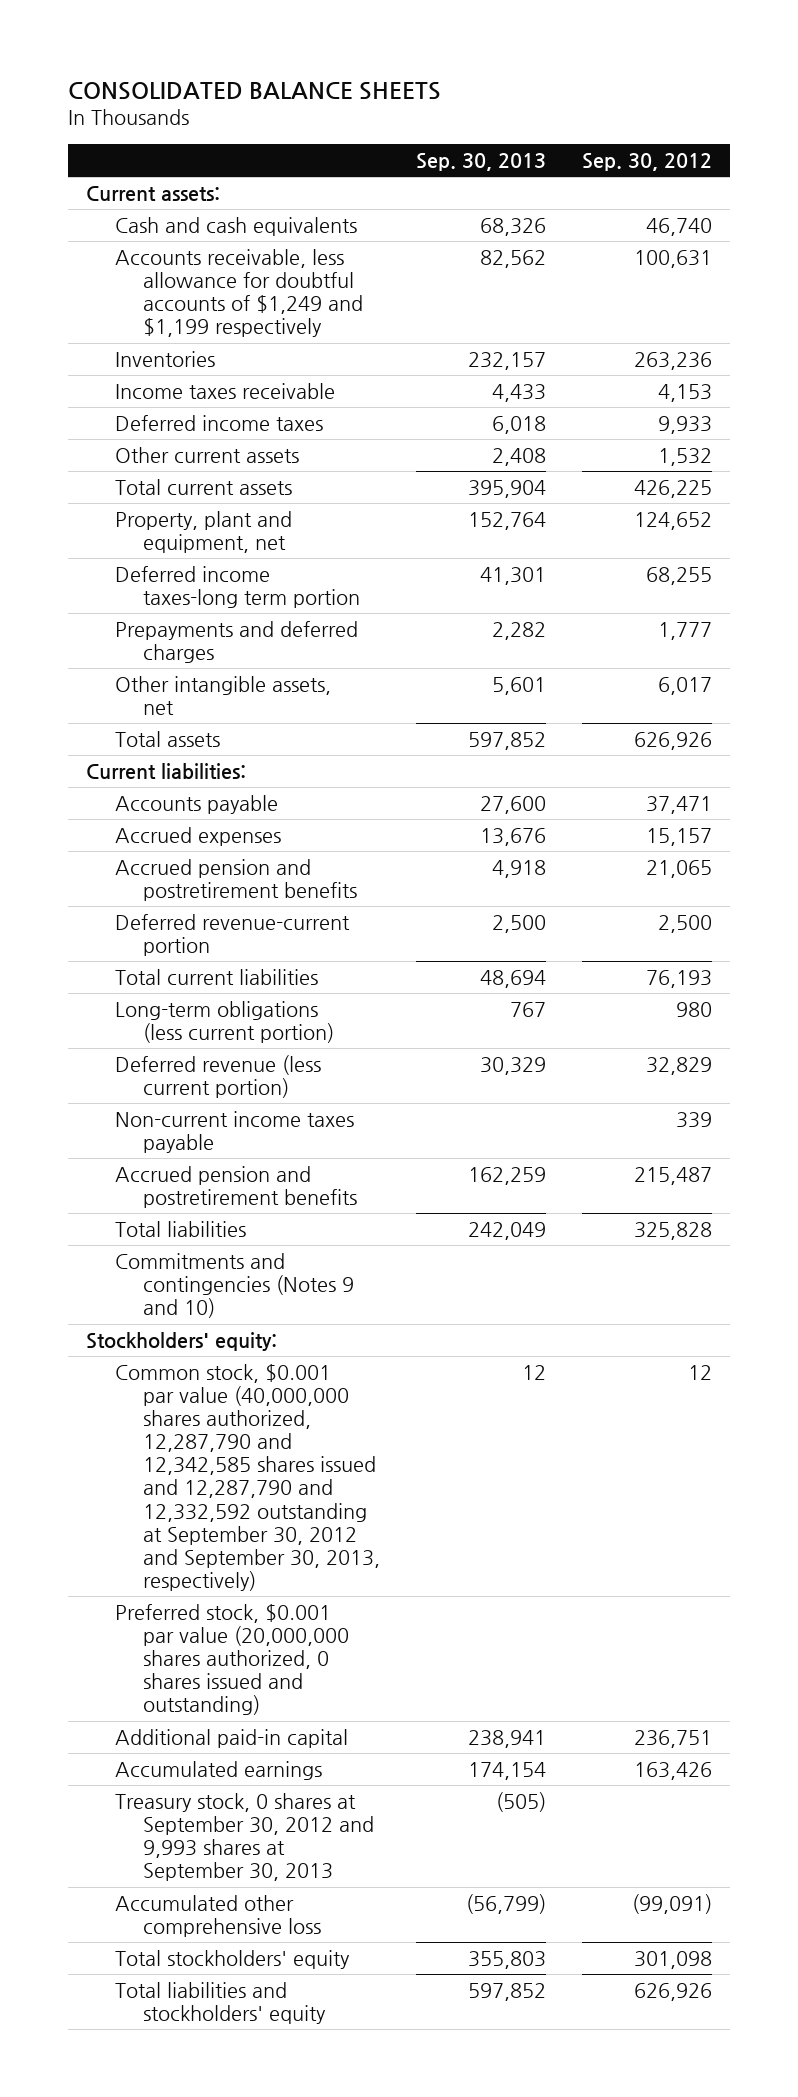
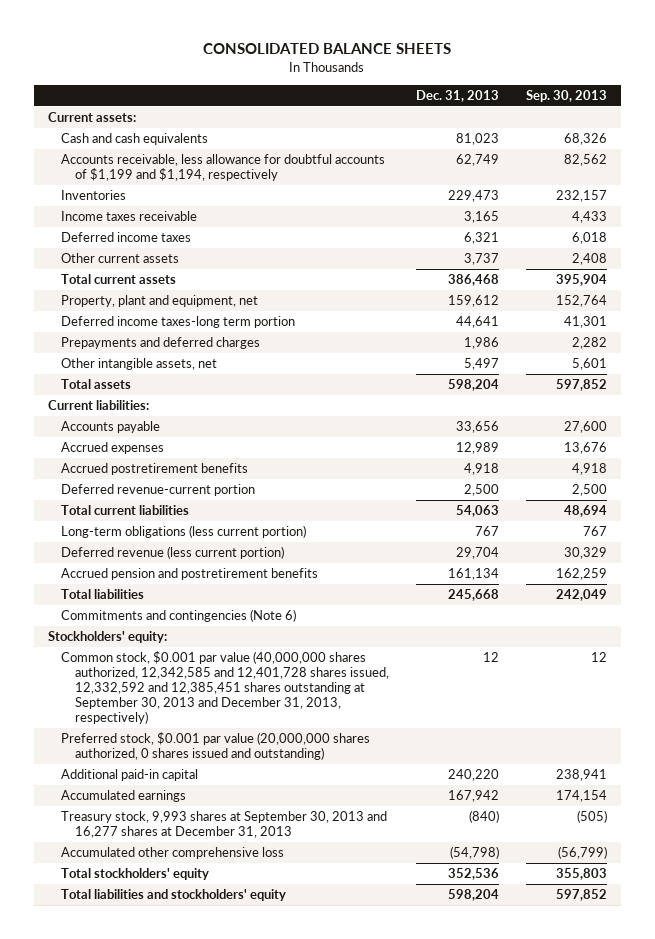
[581,152,712,171] Sep. 30, 2012 -> none
none -> [415,89,499,102] Dec. 31, 2013
[114,248,364,338] Accounts receivable, less allowance for doubtful accounts of $1,249 and $1,199 respectively -> [61,154,386,182] Accounts receivable, less allowance for doubtful accounts of $1,199 and $1,194, respectively
[114,858,358,902] Accrued pension and postretirement benefits -> [61,463,249,476] Accrued postretirement benefits
[114,1110,354,1154] Non-current income taxes payable -> none
[114,1252,355,1319] Commitments and contingencies (Notes 9 and 10) -> [61,609,297,623] Commitments and contingencies (Note 6)
[114,1363,381,1591] Common stock, $0.001 par value (40,000,000 shares authorized, 12,287,790 and 12,342,585 shares issued and 12,287,790 and 12,332,592 outstanding at September 30, 2012 and September 30, 2013, respectively) -> [61,651,389,725] Common stock, $0.001 par value (40,000,000 shares authorized, 12,342,585 and 12,401,728 shares issued, 12,332,592 and 12,385,451 shares outstanding at September 30, 2013 and December 31, 2013, respectively)
[114,1792,375,1882] Treasury stock, 0 shares at September 30, 2012 and 9,993 shares at September 30, 2013 -> [61,811,388,839] Treasury stock, 9,993 shares at September 30, 2013 and 16,277 shares at December 31, 2013

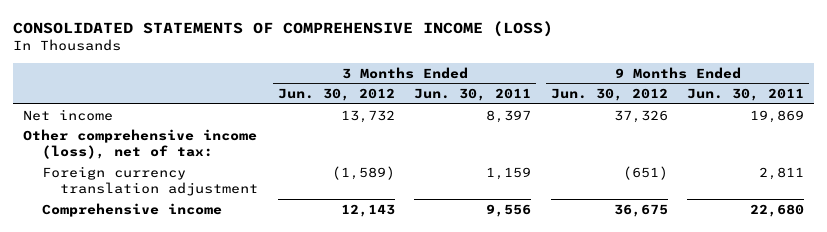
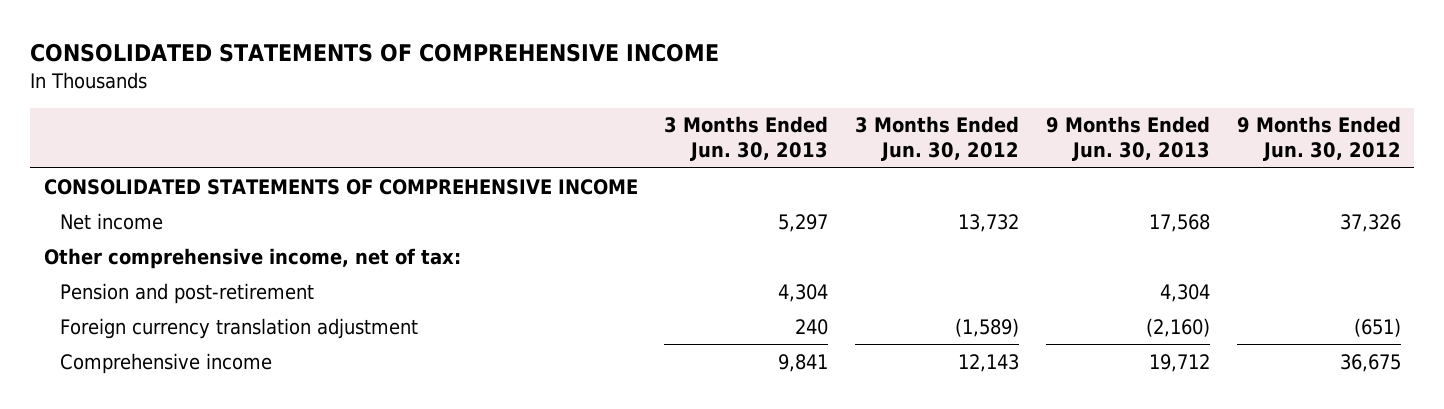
[12,20,553,37] CONSOLIDATED STATEMENTS OF COMPREHENSIVE INCOME (LOSS) -> [30,43,720,63] CONSOLIDATED STATEMENTS OF COMPREHENSIVE INCOME
[414,87,532,101] Jun. 30, 2011 -> none
[687,87,805,101] Jun. 30, 2011 -> none
none -> [664,116,829,162] 3 Months Ended Jun. 30, 2013
none -> [1045,116,1210,162] 9 Months Ended Jun. 30, 2013
none -> [43,178,638,195] CONSOLIDATED STATEMENTS OF COMPREHENSIVE INCOME
[22,128,257,159] Other comprehensive income (loss), net of tax: -> [43,247,461,269] Other comprehensive income, net of tax:
none -> [59,282,314,304] Pension and post-retirement

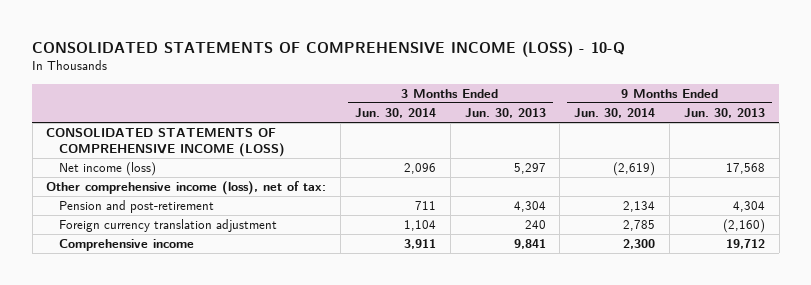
[30,43,720,63] CONSOLIDATED STATEMENTS OF COMPREHENSIVE INCOME -> [32,40,626,57] CONSOLIDATED STATEMENTS OF COMPREHENSIVE INCOME (LOSS) - 10-Q
[855,116,1020,162] 3 Months Ended Jun. 30, 2012 -> none
[1236,116,1401,162] 9 Months Ended Jun. 30, 2012 -> none
none -> [354,108,436,119] Jun. 30, 2014
none -> [574,108,656,119] Jun. 30, 2014
[43,178,638,195] CONSOLIDATED STATEMENTS OF COMPREHENSIVE INCOME -> [46,128,285,157] CONSOLIDATED STATEMENTS OF COMPREHENSIVE INCOME (LOSS)
[59,212,163,230] Net income -> [58,162,156,177] Net income (loss)
[43,247,461,269] Other comprehensive income, net of tax: -> [46,181,327,196] Other comprehensive income (loss), net of tax:

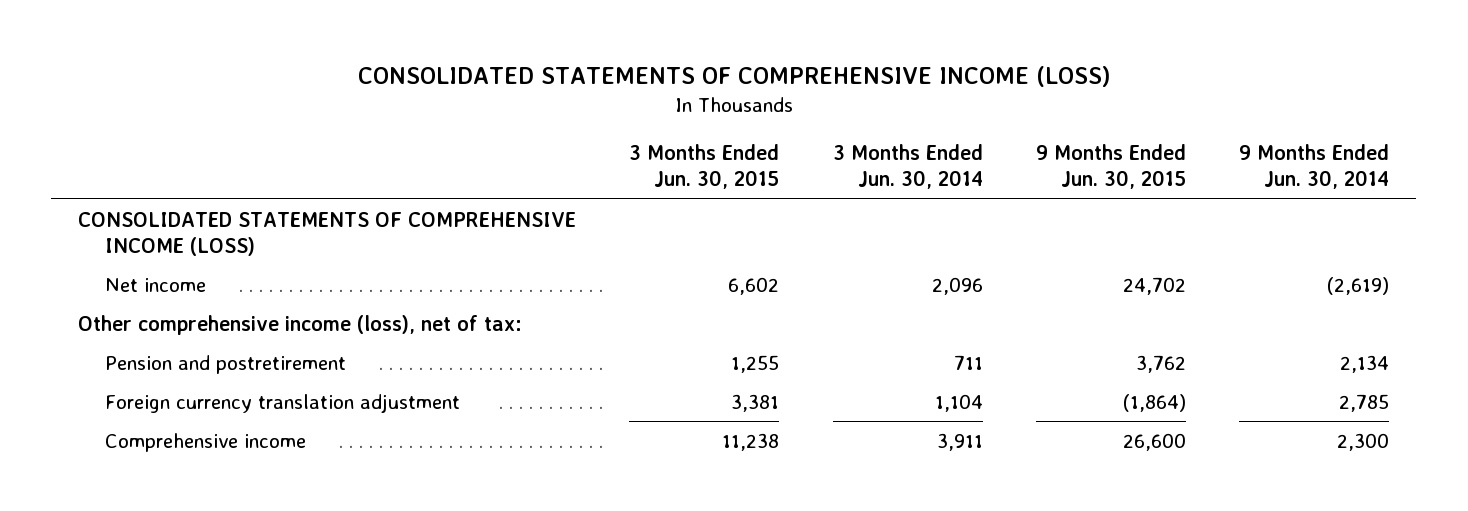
[32,40,626,57] CONSOLIDATED STATEMENTS OF COMPREHENSIVE INCOME (LOSS) - 10-Q -> [357,66,1111,88] CONSOLIDATED STATEMENTS OF COMPREHENSIVE INCOME (LOSS)
[464,108,546,119] Jun. 30, 2013 -> none
[683,108,765,119] Jun. 30, 2013 -> none
none -> [629,144,780,190] 3 Months Ended Jun. 30, 2015
none -> [1036,144,1187,190] 9 Months Ended Jun. 30, 2015
[58,162,156,177] Net income (loss) -> [104,277,206,292] Net income
[58,200,214,214] Pension and post-retirement -> [104,354,346,374] Pension and postretirement

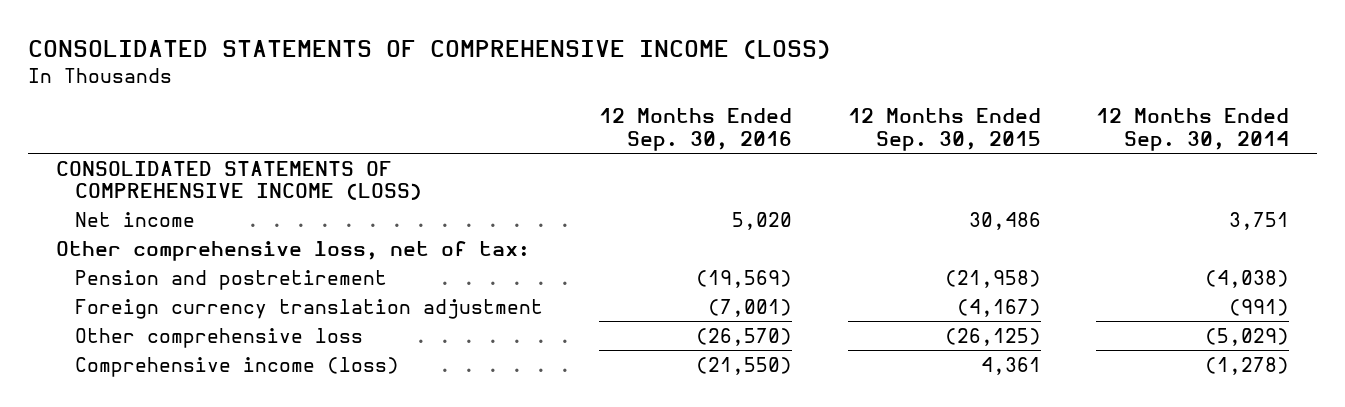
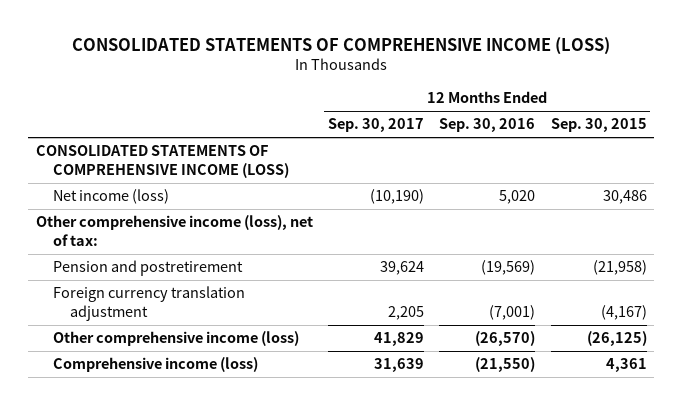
[1096,108,1290,151] 12 Months Ended Sep. 30, 2014 -> none
none -> [328,118,425,133] Sep. 30, 2017
[75,211,196,227] Net income -> [52,189,169,205] Net income (loss)
[55,240,530,261] Other comprehensive loss, net of tax: -> [36,215,314,247] Other comprehensive income (loss), net of tax:
[75,327,364,348] Other comprehensive loss -> [52,331,299,347] Other comprehensive income (loss)

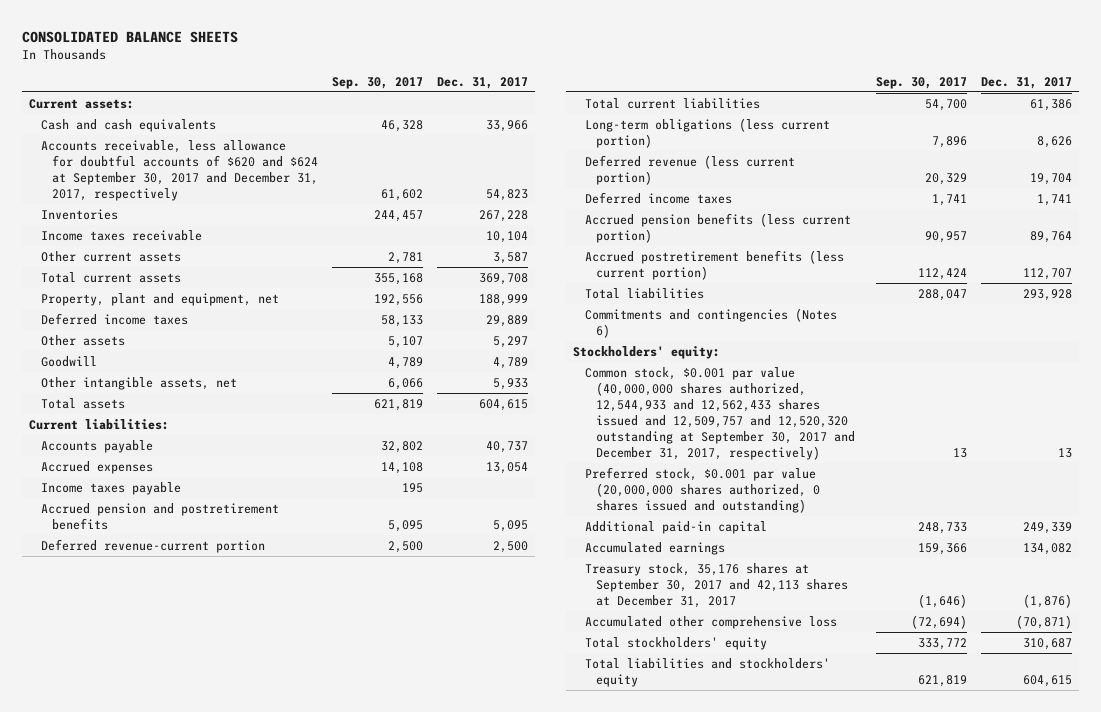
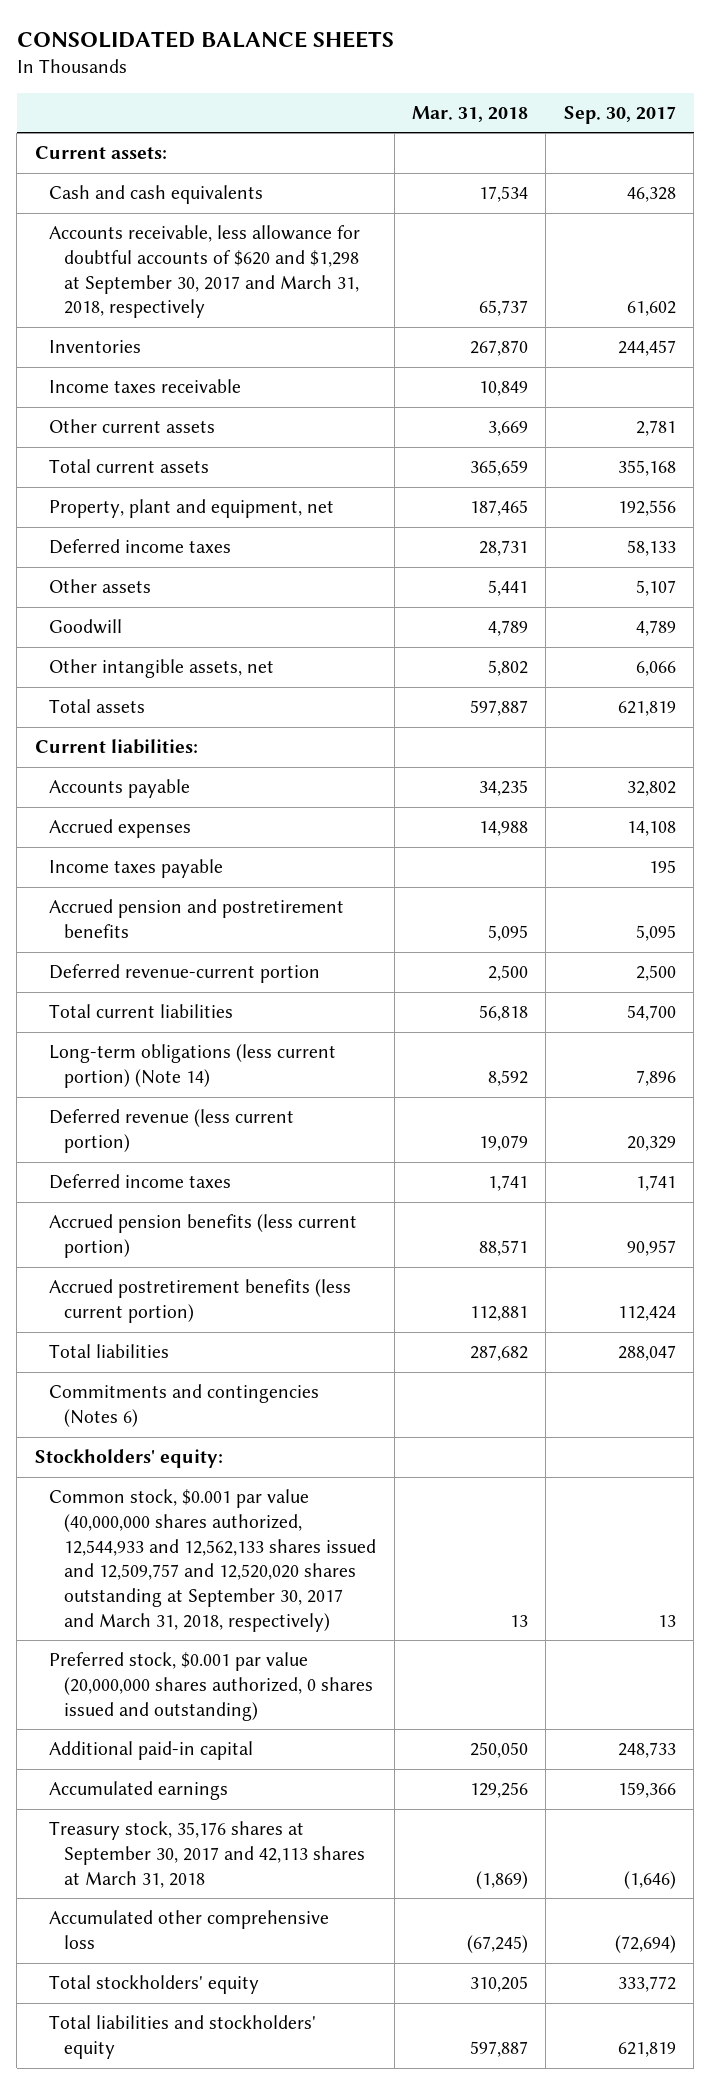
[436,76,528,89] Dec. 31, 2017 -> none
none -> [411,105,528,122] Mar. 31, 2018
[40,139,318,201] Accounts receivable, less allowance for doubtful accounts of $620 and $624 at September 30, 2017 and December 31, 2017, respectively -> [49,225,361,319] Accounts receivable, less allowance for doubtful accounts of $620 and $1,298 at September 30, 2017 and March 31, 2018, respectively
[584,117,830,148] Long-term obligations (less current portion) -> [49,1044,337,1088] Long-term obligations (less current portion) (Note 14)
[584,366,855,460] Common stock, $0.001 par value (40,000,000 shares authorized, 12,544,933 and 12,562,433 shares issued and 12,509,757 and 12,520,320 outstanding at September 30, 2017 and December 31, 2017, respectively) -> [49,1489,377,1632] Common stock, $0.001 par value (40,000,000 shares authorized, 12,544,933 and 12,562,133 shares issued and 12,509,757 and 12,520,020 shares outstanding at September 30, 2017 and March 31, 2018, respectively)
[584,562,848,608] Treasury stock, 35,176 shares at September 30, 2017 and 42,113 shares at December 31, 2017 -> [49,1821,366,1888] Treasury stock, 35,176 shares at September 30, 2017 and 42,113 shares at March 31, 2018

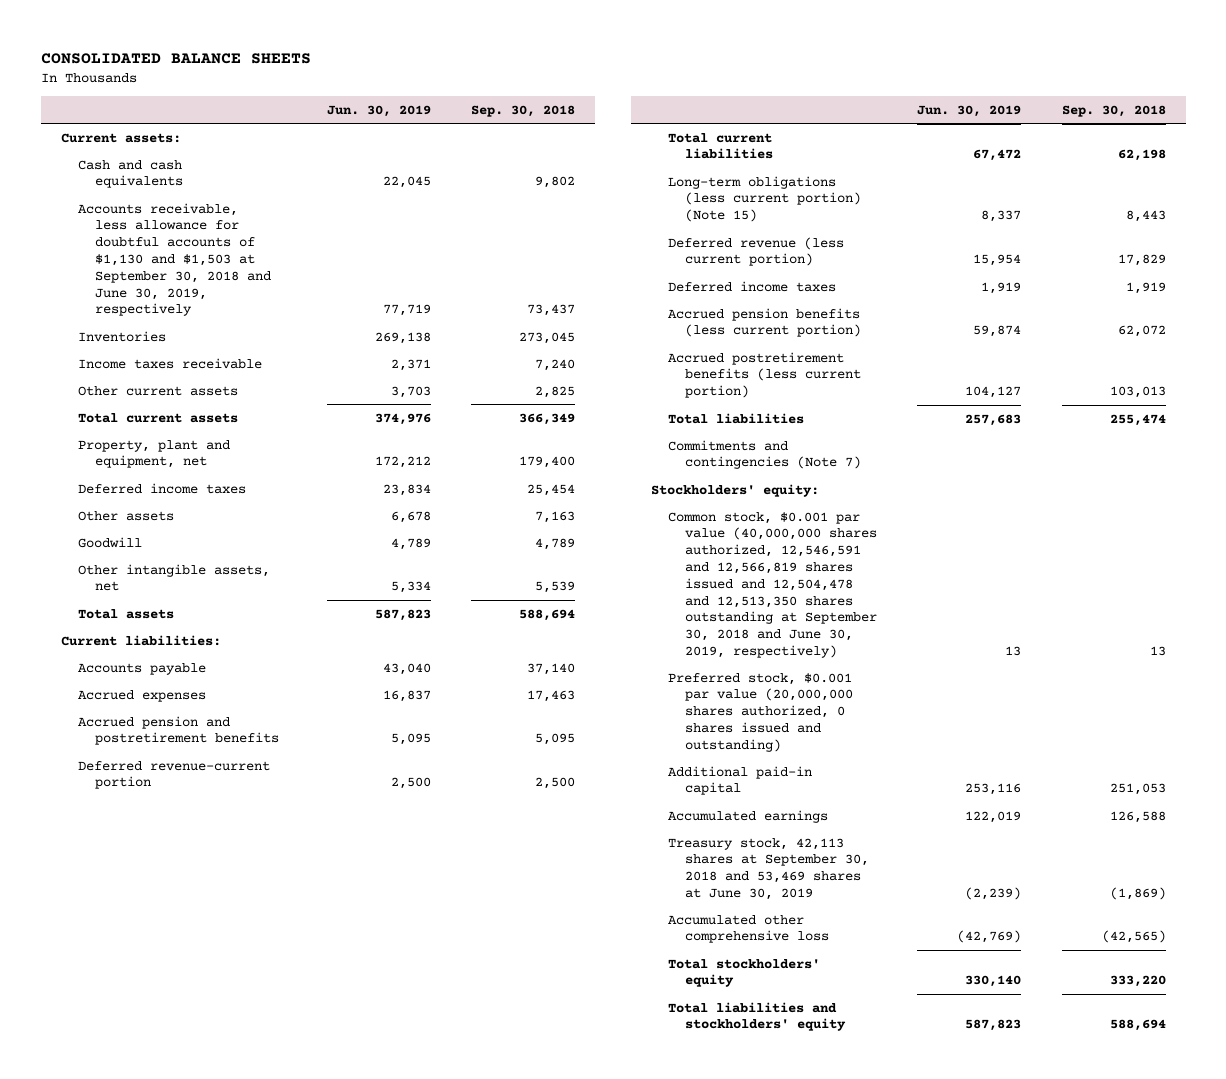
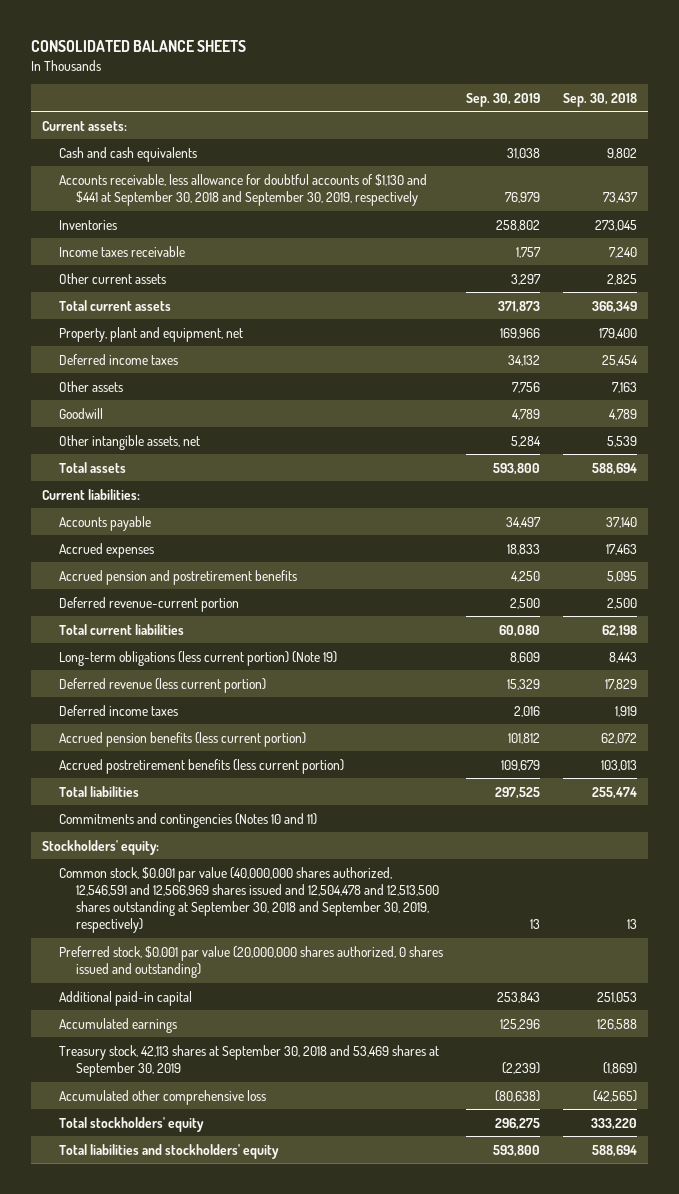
[327,104,432,117] Jun. 30, 2019 -> none
none -> [466,92,541,107] Sep. 30, 2019
[77,202,271,317] Accounts receivable, less allowance for doubtful accounts of $1,130 and $1,503 at September 30, 2018 and June 30, 2019, respectively -> [59,173,428,206] Accounts receivable, less allowance for doubtful accounts of $1,130 and $441 at September 30, 2018 and September 30, 2019, respectively
[668,175,862,223] Long-term obligations (less current portion) (Note 15) -> [59,650,338,666] Long-term obligations (less current portion) (Note 19)
[668,439,862,470] Commitments and contingencies (Note 7) -> [59,812,318,828] Commitments and contingencies (Notes 10 and 11)
[668,511,878,659] Common stock, $0.001 par value (40,000,000 shares authorized, 12,546,591 and 12,566,819 shares issued and 12,504,478 and 12,513,350 shares outstanding at September 30, 2018 and June 30, 2019, respectively) -> [59,866,440,934] Common stock, $0.001 par value (40,000,000 shares authorized, 12,546,591 and 12,566,969 shares issued and 12,504,478 and 12,513,500 shares outstanding at September 30, 2018 and September 30, 2019, respectively)
[668,837,870,901] Treasury stock, 42,113 shares at September 30, 2018 and 53,469 shares at June 30, 2019 -> [59,1044,440,1077] Treasury stock, 42,113 shares at September 30, 2018 and 53,469 shares at September 30, 2019

